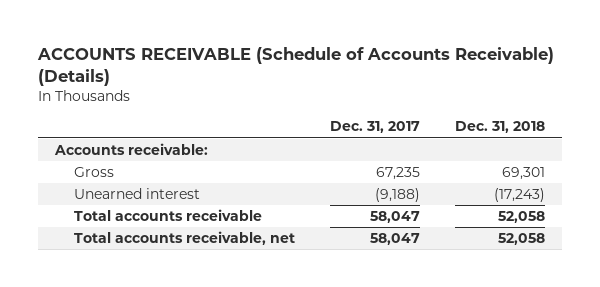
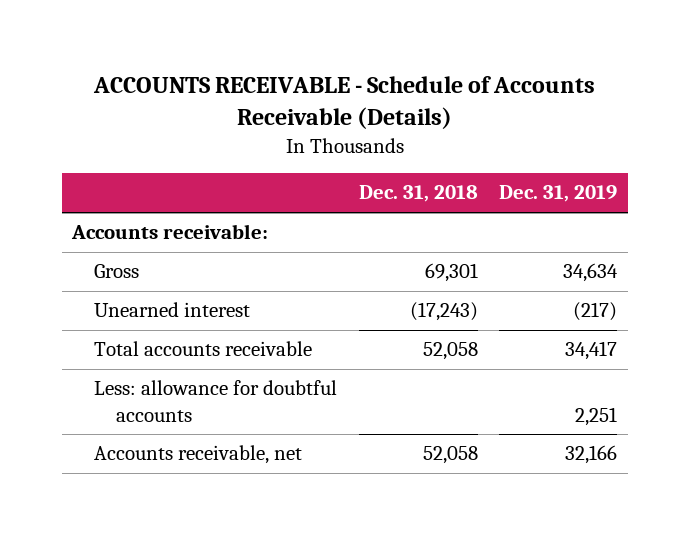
[36,46,554,86] ACCOUNTS RECEIVABLE (Schedule of Accounts Receivable) (Details) -> [92,76,595,130] ACCOUNTS RECEIVABLE - Schedule of Accounts Receivable (Details)
[330,121,421,134] Dec. 31, 2017 -> none
none -> [498,185,617,203] Dec. 31, 2019
none -> [94,380,338,422] Less: allowance for doubtful accounts
[74,231,296,246] Total accounts receivable, net -> [94,445,303,465] Accounts receivable, net

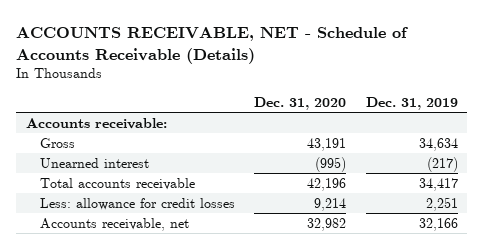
[92,76,595,130] ACCOUNTS RECEIVABLE - Schedule of Accounts Receivable (Details) -> [16,27,409,64] ACCOUNTS RECEIVABLE, NET - Schedule of Accounts Receivable (Details)
[358,185,478,203] Dec. 31, 2018 -> none
none -> [254,97,347,111] Dec. 31, 2020
[94,380,338,422] Less: allowance for doubtful accounts -> [39,197,235,210] Less: allowance for credit losses

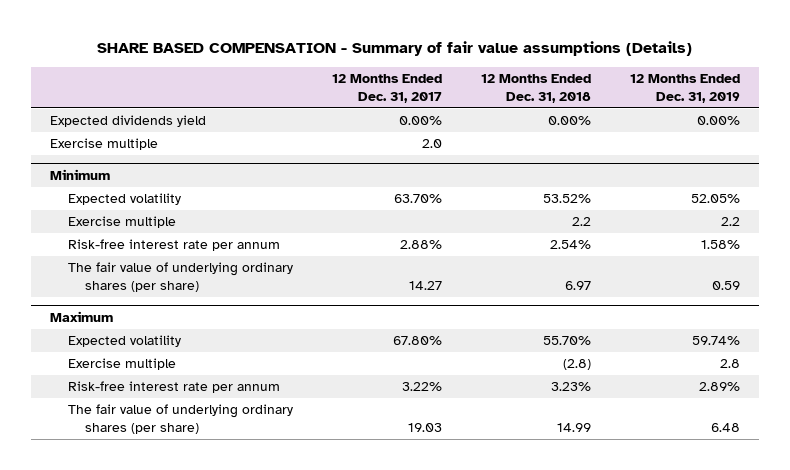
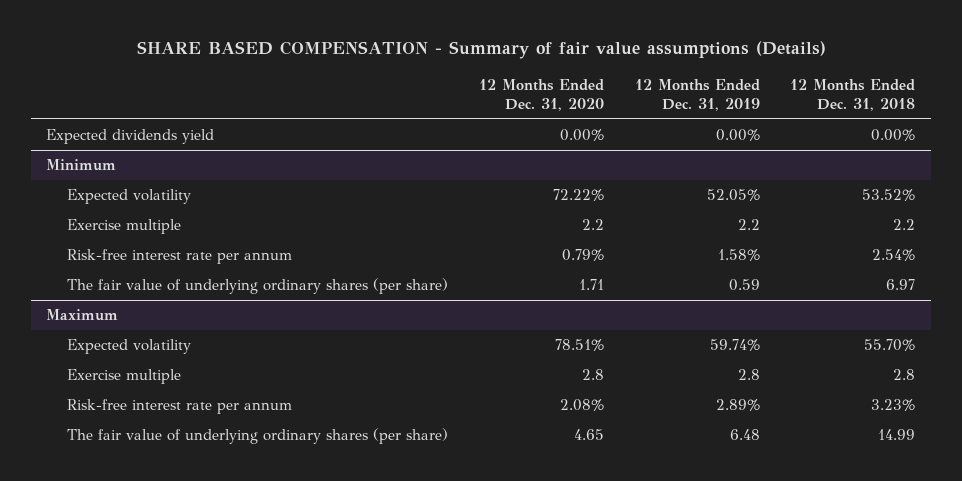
[331,73,442,103] 12 Months Ended Dec. 31, 2017 -> none
none -> [479,78,605,111] 12 Months Ended Dec. 31, 2020
[50,138,159,151] Exercise multiple -> none
[562,359,591,371] (2.8) -> [893,369,916,381] 2.8

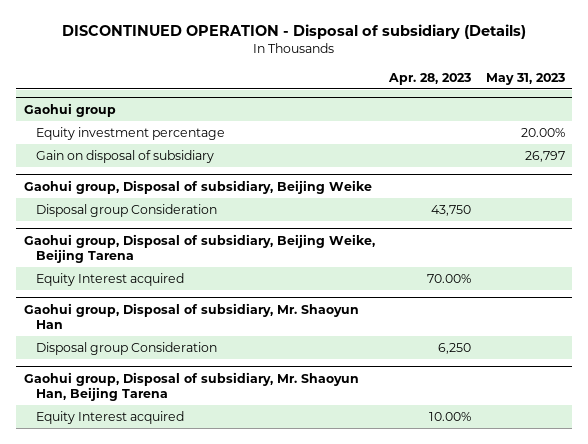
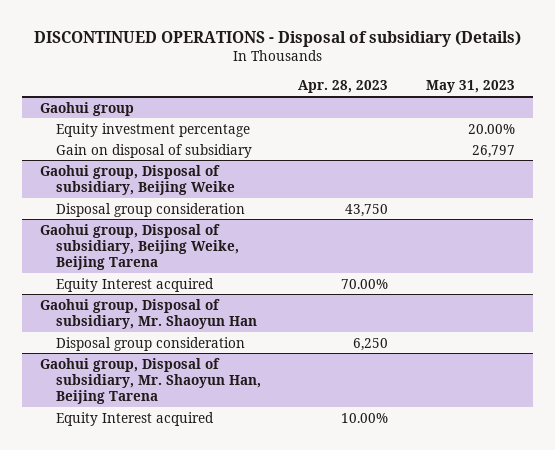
[62,23,527,39] DISCONTINUED OPERATION - Disposal of subsidiary (Details) -> [33,30,521,47] DISCONTINUED OPERATIONS - Disposal of subsidiary (Details)
[36,203,218,217] Disposal group Consideration -> [56,202,246,217] Disposal group consideration
[36,341,218,355] Disposal group Consideration -> [56,336,246,351] Disposal group consideration

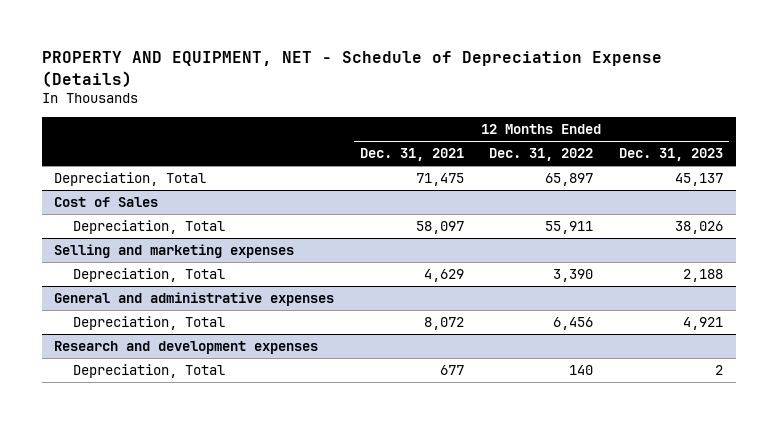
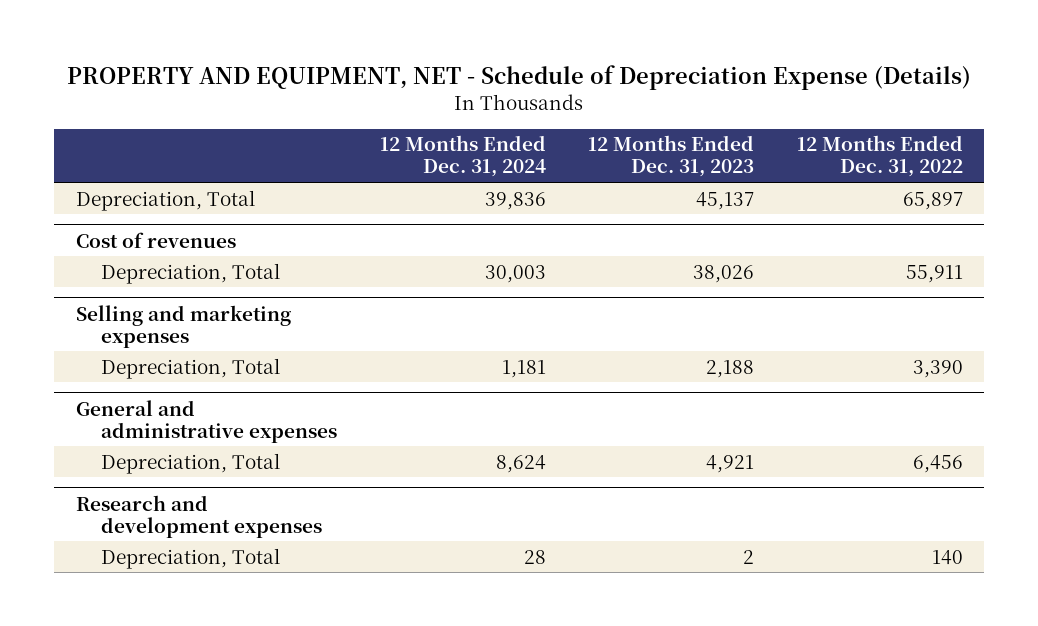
[359,148,464,162] Dec. 31, 2021 -> none
none -> [379,135,546,178] 12 Months Ended Dec. 31, 2024
[54,196,159,207] Cost of Sales -> [75,231,236,248] Cost of revenues

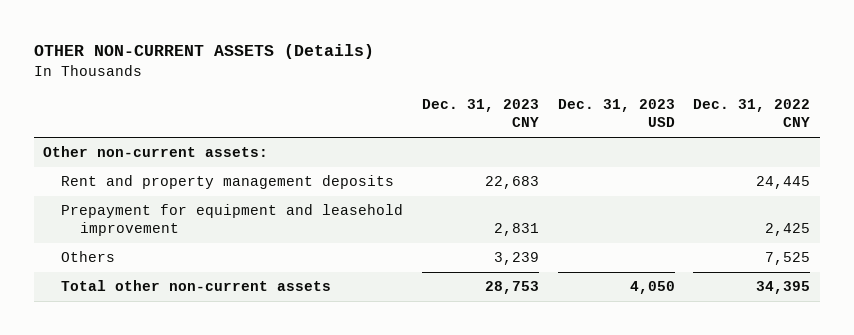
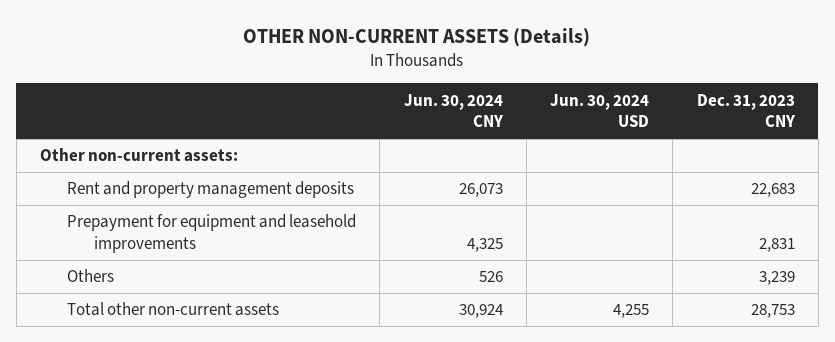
[557,99,675,128] Dec. 31, 2023 USD -> none
[693,99,811,128] Dec. 31, 2022 CNY -> none
none -> [403,93,504,128] Jun. 30, 2024 CNY
none -> [550,93,650,128] Jun. 30, 2024 USD
[61,204,404,237] Prepayment for equipment and leasehold improvement -> [67,214,357,254] Prepayment for equipment and leasehold improvements

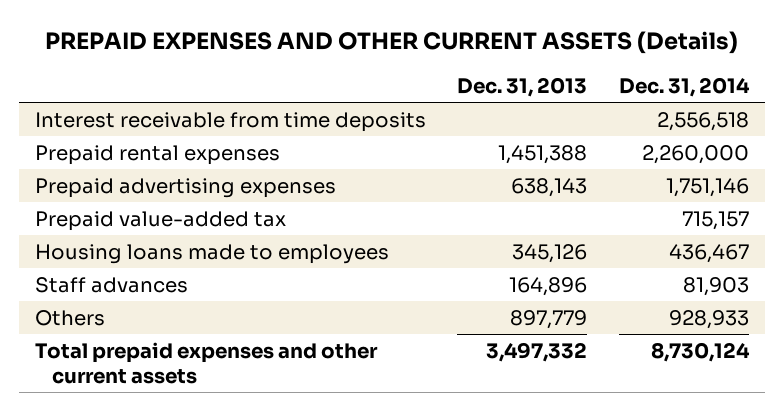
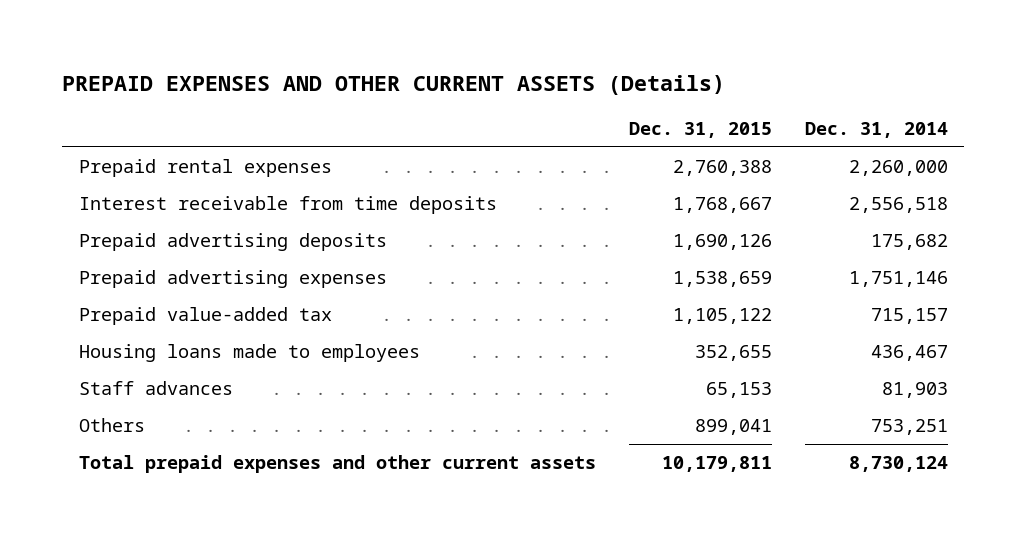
[457,76,588,97] Dec. 31, 2013 -> none
none -> [628,122,772,139] Dec. 31, 2015
[34,111,426,132] Interest receivable from time deposits -> [78,196,497,215] Interest receivable from time deposits
none -> [78,233,387,252] Prepaid advertising deposits
[669,309,750,329] 928,933 -> [870,419,948,436] 753,251

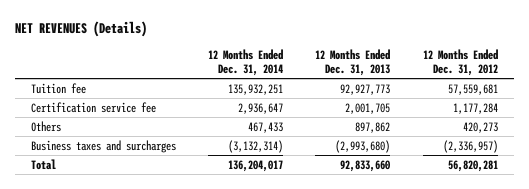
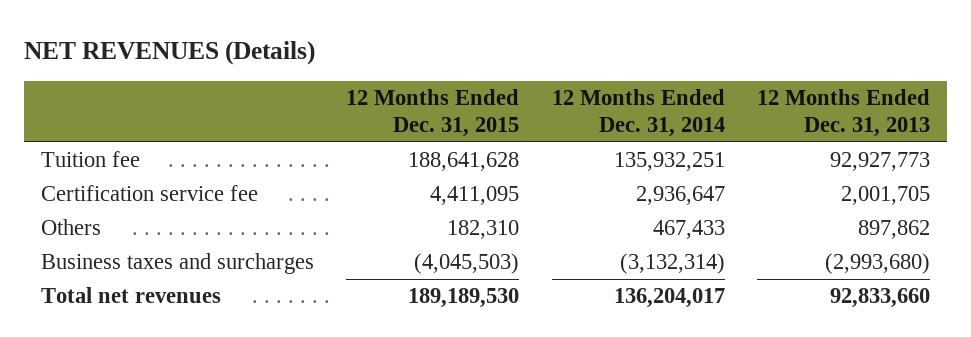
[422,48,498,77] 12 Months Ended Dec. 31, 2012 -> none
none -> [346,89,520,138] 12 Months Ended Dec. 31, 2015
[30,158,56,170] Total -> [40,287,221,304] Total net revenues

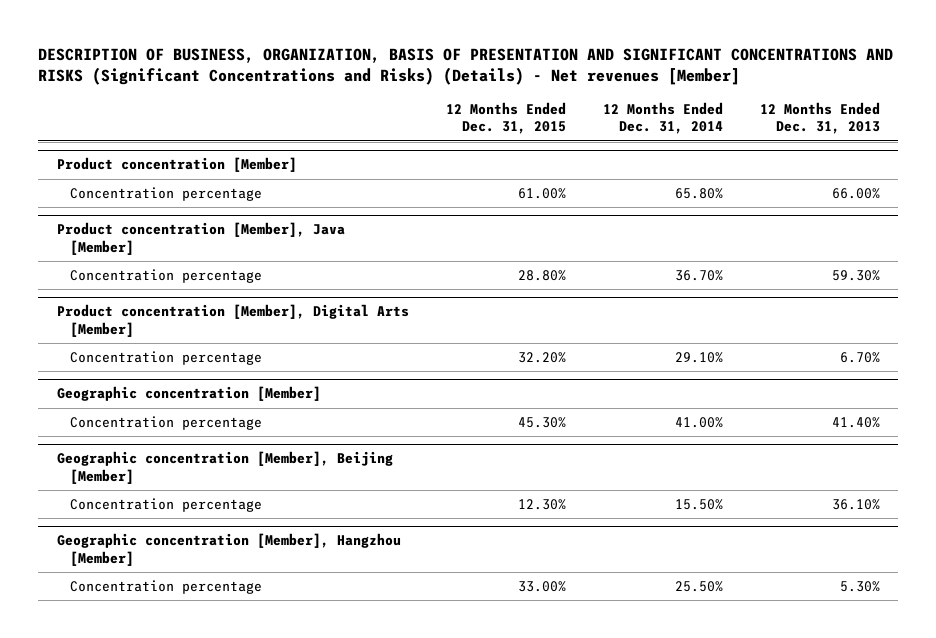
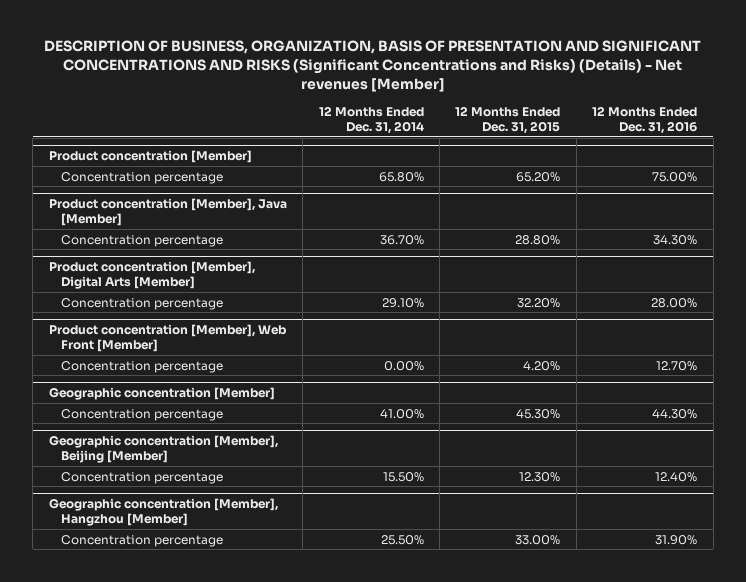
[759,102,880,135] 12 Months Ended Dec. 31, 2013 -> none
none -> [592,105,698,134] 12 Months Ended Dec. 31, 2016
[517,187,566,199] 61.00% -> [516,171,561,182] 65.20%
none -> [48,324,286,353] Product concentration [Member], Web Front [Member]
none -> [60,360,223,373] Concentration percentage

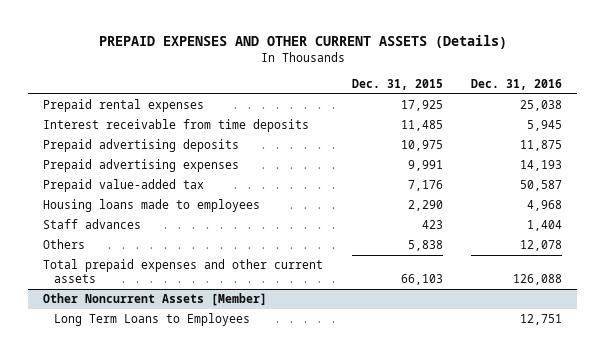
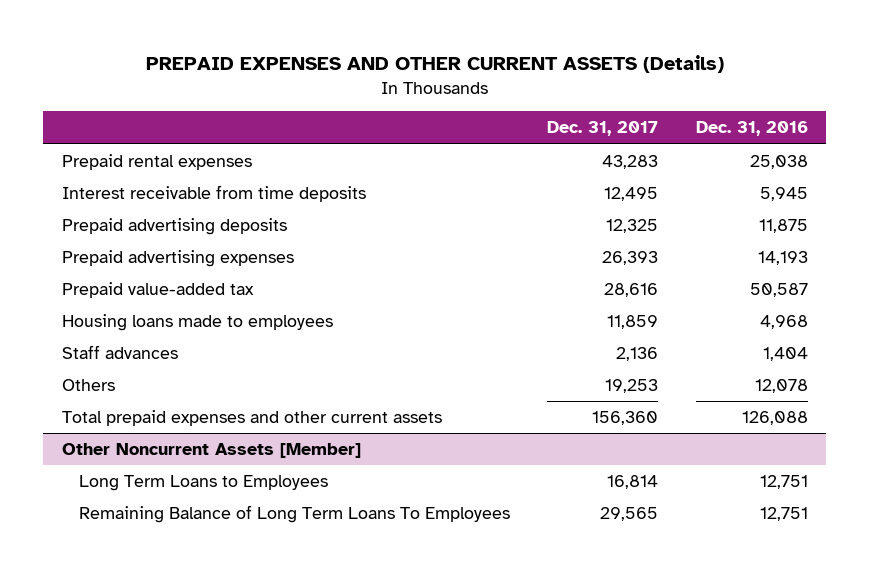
[351,78,443,90] Dec. 31, 2015 -> none
none -> [547,121,659,137] Dec. 31, 2017
none -> [79,505,511,524] Remaining Balance of Long Term Loans To Employees

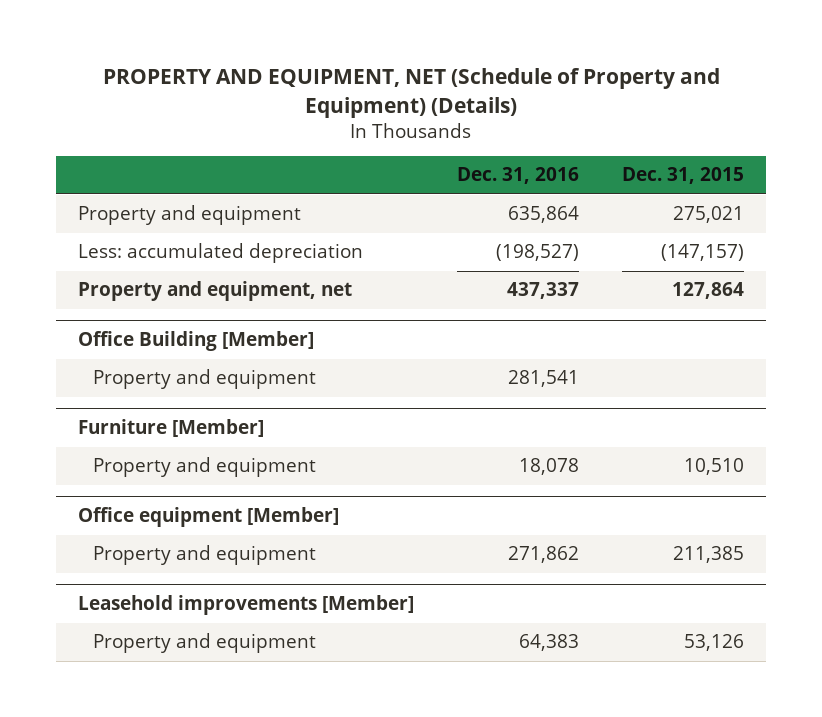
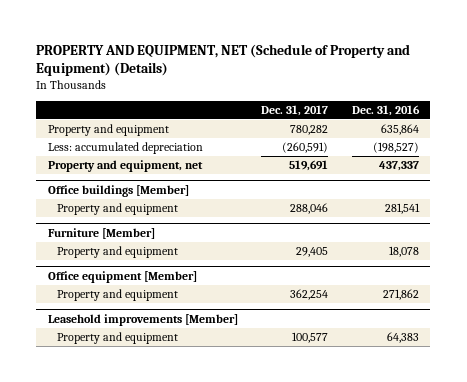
[622,167,745,185] Dec. 31, 2015 -> none
none -> [261,104,329,116] Dec. 31, 2017
[77,331,314,352] Office Building [Member] -> [48,184,190,197] Office buildings [Member]

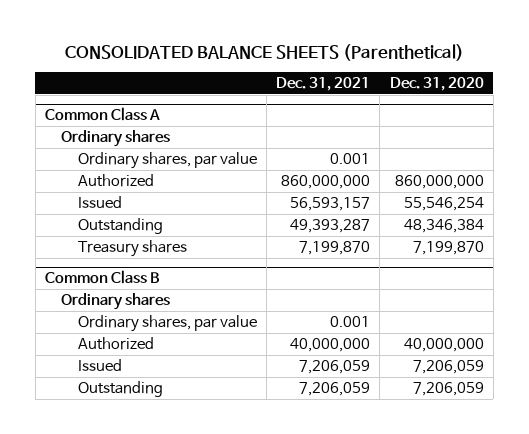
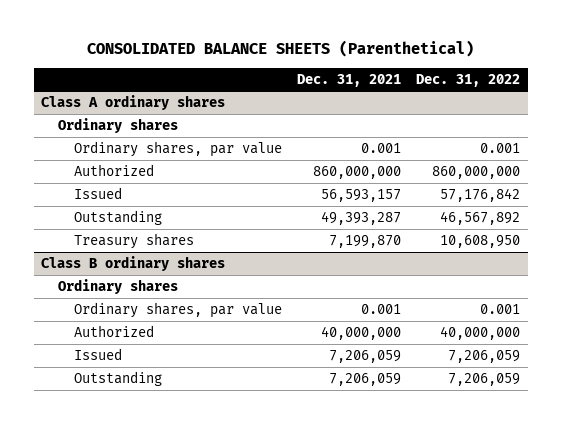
[389,77,484,92] Dec. 31, 2020 -> none
none -> [416,73,521,87] Dec. 31, 2022
[45,107,161,122] Common Class A -> [41,94,226,110] Class A ordinary shares
[45,270,161,285] Common Class B -> [41,255,226,271] Class B ordinary shares

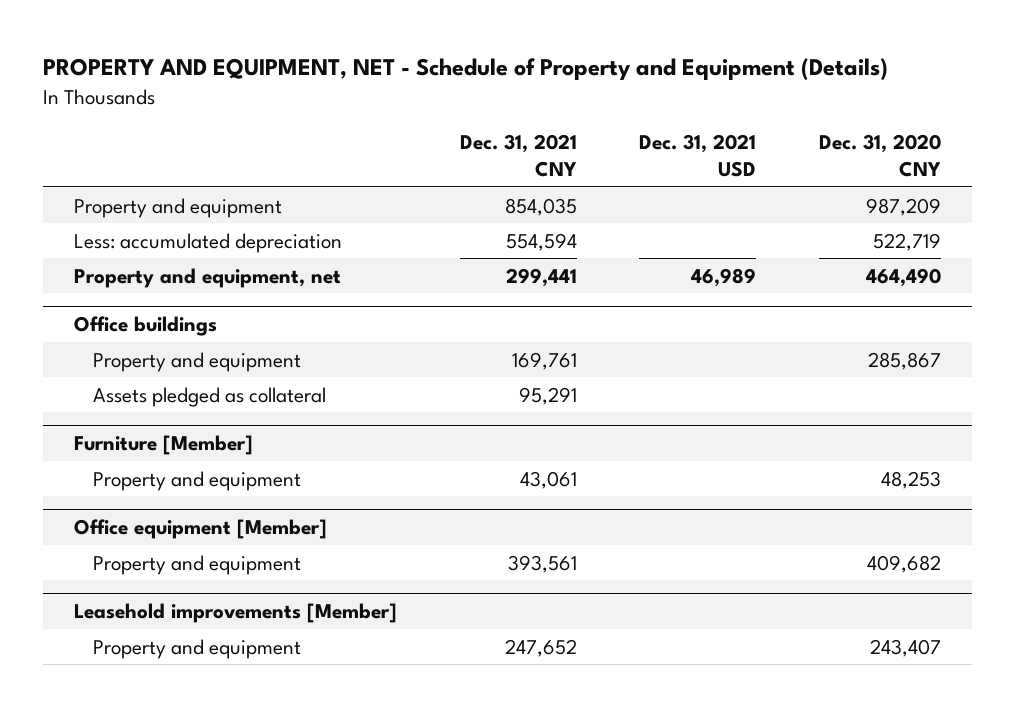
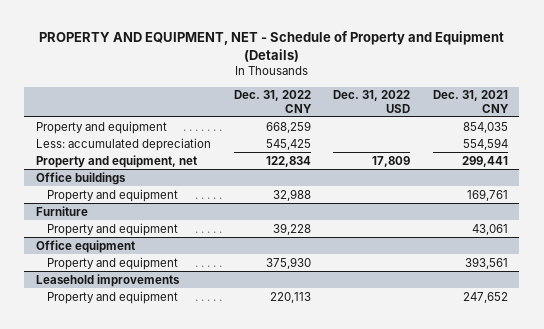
[639,134,757,177] Dec. 31, 2021 USD -> none
[818,134,941,177] Dec. 31, 2020 CNY -> none
none -> [233,90,312,113] Dec. 31, 2022 CNY
none -> [333,90,411,113] Dec. 31, 2022 USD
[93,386,327,407] Assets pledged as collateral -> none
[74,434,254,455] Furniture [Member] -> [35,205,88,216] Furniture
[74,518,328,539] Office equipment [Member] -> [35,239,135,253] Office equipment
[74,602,398,623] Leasehold improvements [Member] -> [35,273,180,287] Leasehold improvements

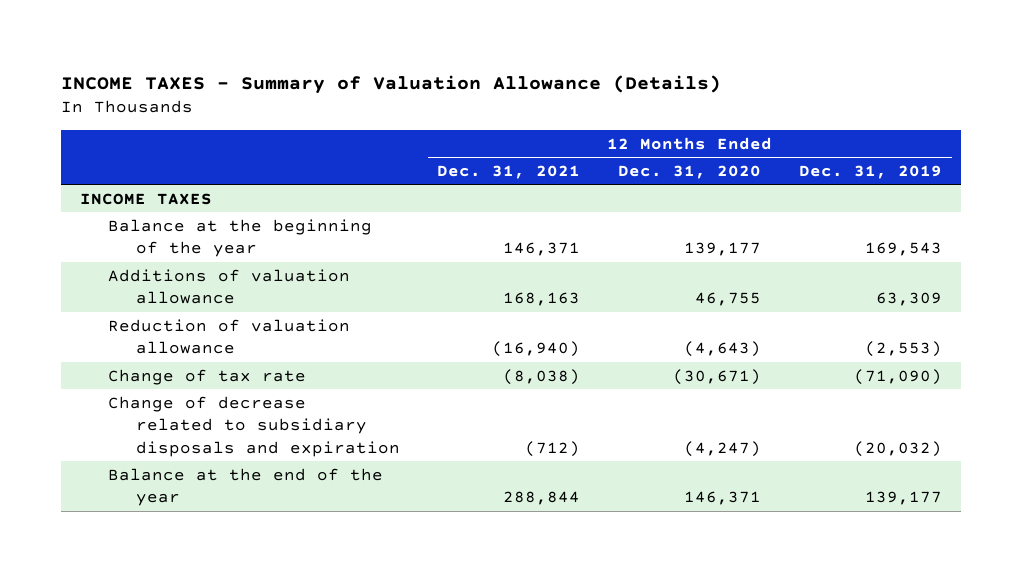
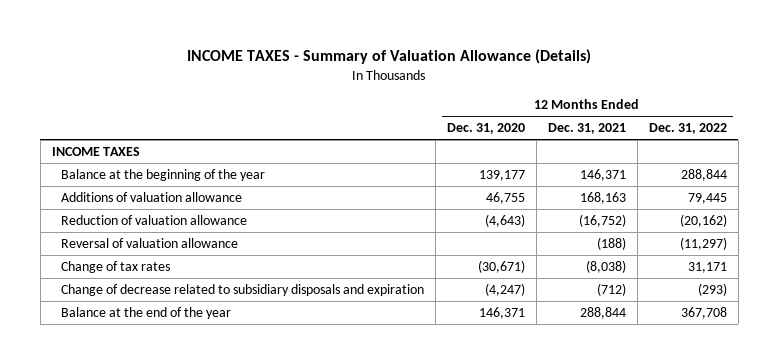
[799,164,943,179] Dec. 31, 2019 -> none
none -> [649,123,728,135] Dec. 31, 2022
[492,341,581,358] (16,940) -> [579,213,627,227] (16,752)
none -> [61,237,239,248] Reversal of valuation allowance
[107,368,306,385] Change of tax rate -> [61,260,171,273] Change of tax rates

